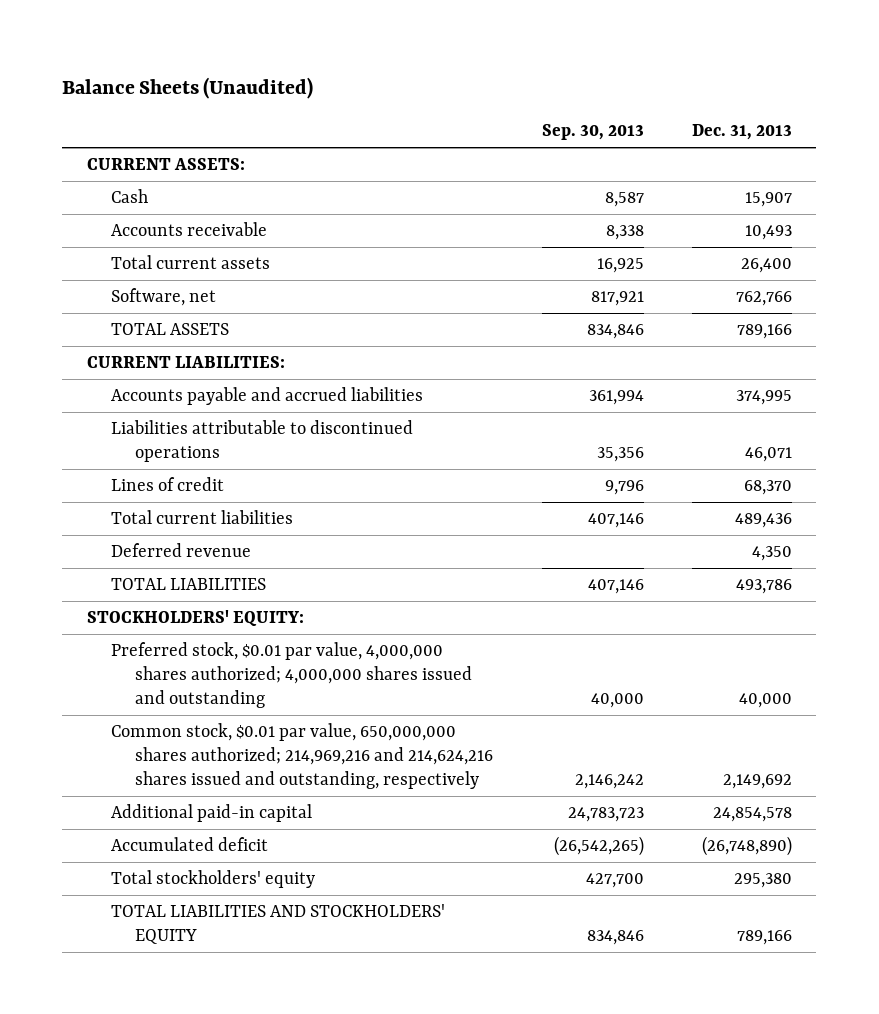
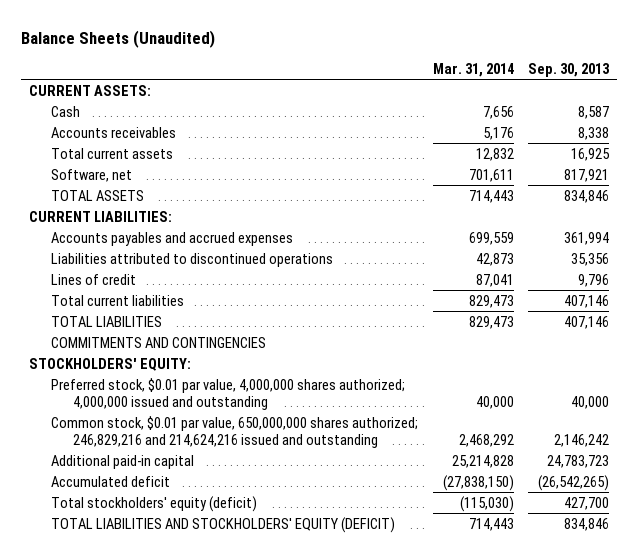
[692,124,793,141] Dec. 31, 2013 -> none
none -> [432,62,514,77] Mar. 31, 2014
[110,222,267,237] Accounts receivable -> [51,126,177,138] Accounts receivables
[110,387,423,406] Accounts payable and accrued liabilities -> [51,231,294,246] Accounts payables and accrued expenses
[110,420,413,463] Liabilities attributable to discontinued operations -> [51,252,334,267] Liabilities attributed to discontinued operations
[110,543,251,558] Deferred revenue -> none
none -> [51,336,267,348] COMMITMENTS AND CONTINGENCIES
[110,642,473,708] Preferred stock, $0.01 par value, 4,000,000 shares authorized; 4,000,000 shares issued and outstanding -> [51,377,406,410] Preferred stock, $0.01 par value, 4,000,000 shares authorized; 4,000,000 issued and outstanding
[110,723,494,789] Common stock, $0.01 par value, 650,000,000 shares authorized; 214,969,216 and 214,624,216 shares issued and outstanding, respectively -> [51,415,419,448] Common stock, $0.01 par value, 650,000,000 shares authorized; 246,829,216 and 214,624,216 issued and outstanding
[110,870,315,889] Total stockholders' equity -> [51,495,258,512] Total stockholders' equity (deficit)
[110,904,445,945] TOTAL LIABILITIES AND STOCKHOLDERS' EQUITY -> [51,516,396,533] TOTAL LIABILITIES AND STOCKHOLDERS' EQUITY (DEFICIT)

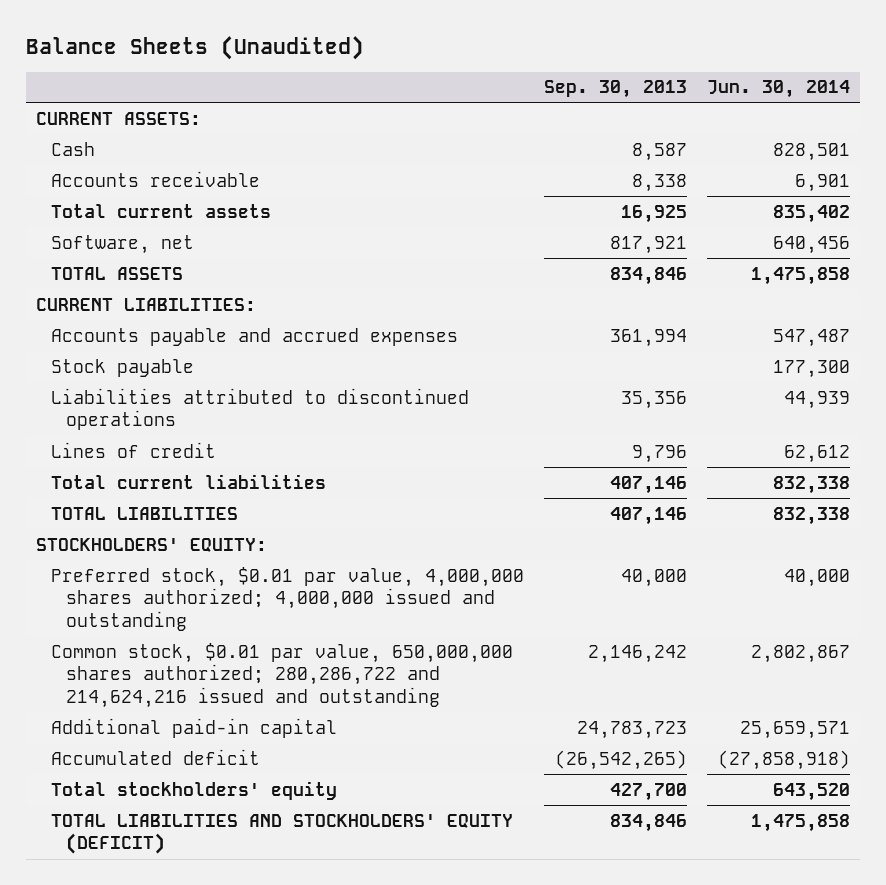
[432,62,514,77] Mar. 31, 2014 -> none
none -> [706,80,850,99] Jun. 30, 2014
[51,126,177,138] Accounts receivables -> [51,170,261,187] Accounts receivable
[51,231,294,246] Accounts payables and accrued expenses -> [51,327,459,346] Accounts payable and accrued expenses
none -> [51,358,195,377] Stock payable
[51,336,267,348] COMMITMENTS AND CONTINGENCIES -> none
[51,415,419,448] Common stock, $0.01 par value, 650,000,000 shares authorized; 246,829,216 and 214,624,216 issued and outstanding -> [51,642,514,709] Common stock, $0.01 par value, 650,000,000 shares authorized; 280,286,722 and 214,624,216 issued and outstanding
[51,495,258,512] Total stockholders' equity (deficit) -> [51,780,338,800] Total stockholders' equity

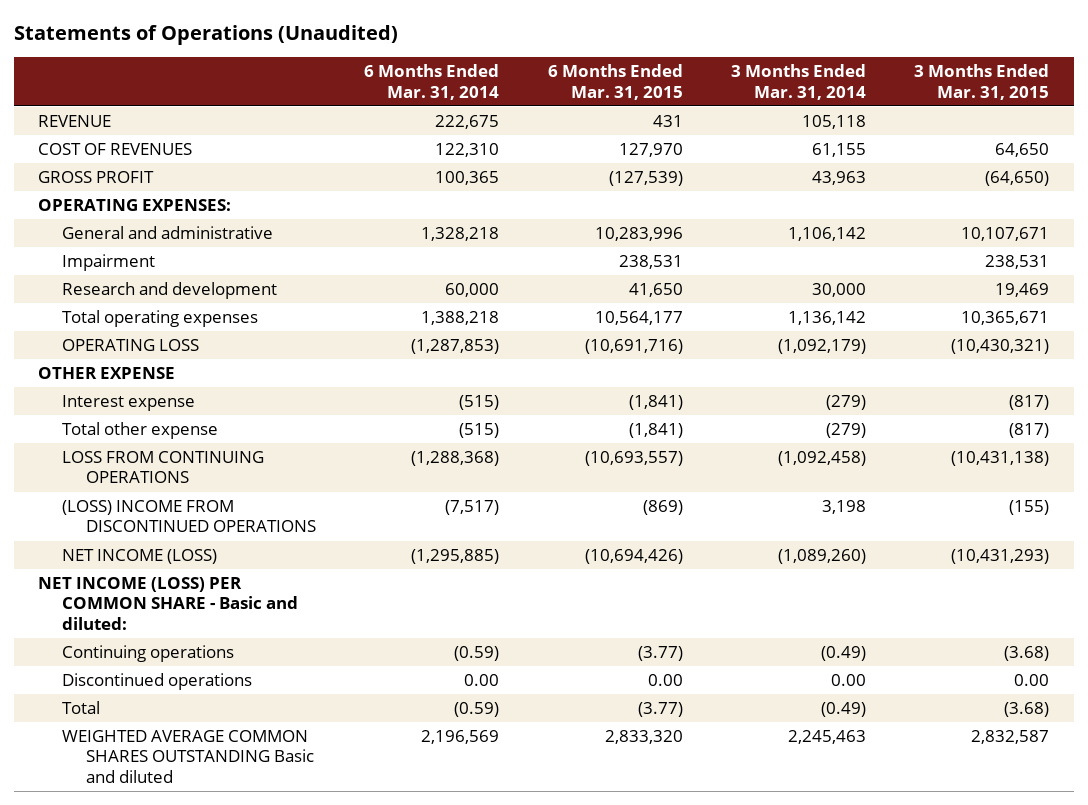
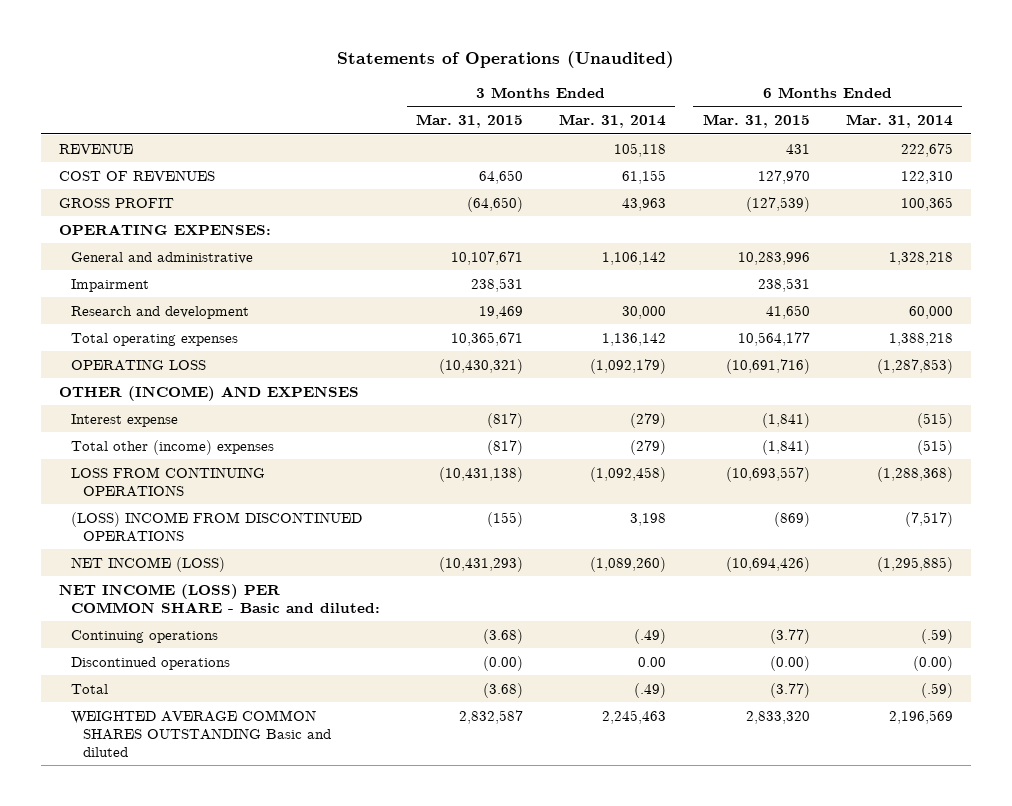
[38,367,176,380] OTHER EXPENSE -> [59,385,360,401] OTHER (INCOME) AND EXPENSES
[62,422,219,440] Total other expense -> [71,439,275,455] Total other (income) expenses
[454,646,500,662] (0.59) -> [920,628,953,644] (.59)
[821,646,867,662] (0.49) -> [634,628,667,644] (.49)
[464,674,500,687] 0.00 -> [912,655,953,671] (0.00)
[647,674,683,687] 0.00 -> [769,655,810,671] (0.00)
[1014,674,1050,687] 0.00 -> [483,655,524,671] (0.00)
[454,702,500,718] (0.59) -> [920,682,953,698] (.59)
[821,702,867,718] (0.49) -> [634,682,667,698] (.49)

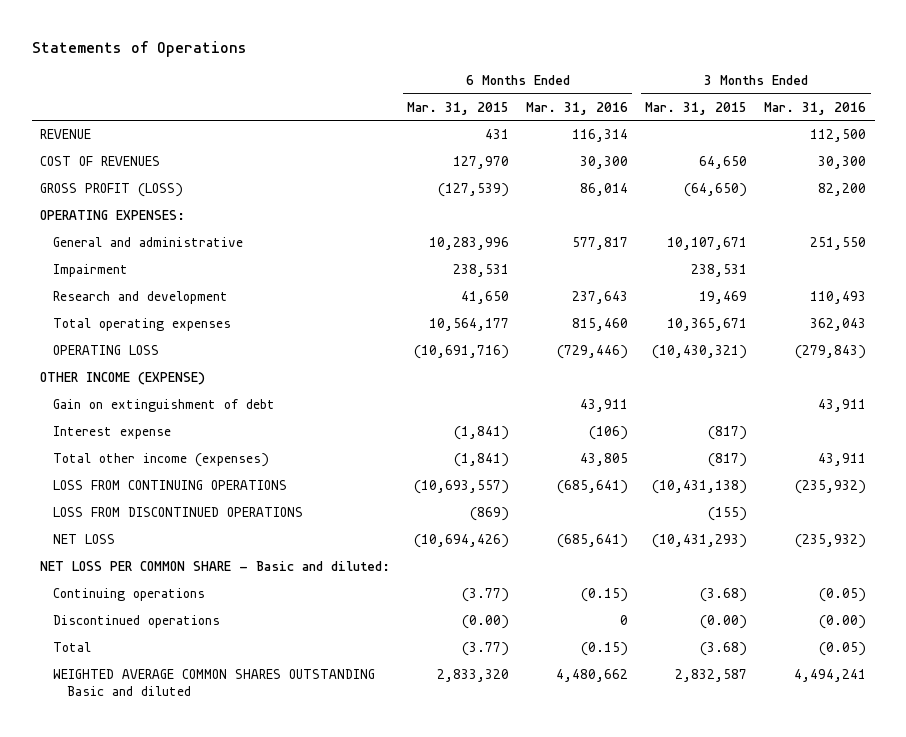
[337,51,675,69] Statements of Operations (Unaudited) -> [31,40,247,57] Statements of Operations
[559,114,667,129] Mar. 31, 2014 -> none
[845,114,953,129] Mar. 31, 2014 -> none
none -> [526,101,629,115] Mar. 31, 2016
none -> [764,101,867,115] Mar. 31, 2016
[59,197,175,208] GROSS PROFIT -> [40,183,184,198] GROSS PROFIT (LOSS)
[59,385,360,401] OTHER (INCOME) AND EXPENSES -> none
none -> [40,372,206,386] OTHER INCOME (EXPENSE)
none -> [53,399,276,413] Gain on extinguishment of debt
[71,439,275,455] Total other (income) expenses -> [53,453,270,468] Total other income (expenses)
[71,511,363,542] (LOSS) INCOME FROM DISCONTINUED OPERATIONS -> [53,507,304,518] LOSS FROM DISCONTINUED OPERATIONS
[71,556,226,572] NET INCOME (LOSS) -> [53,534,116,545] NET LOSS
[59,583,381,613] NET INCOME (LOSS) PER COMMON SHARE - Basic and diluted: -> [40,561,391,572] NET LOSS PER COMMON SHARE - Basic and diluted:

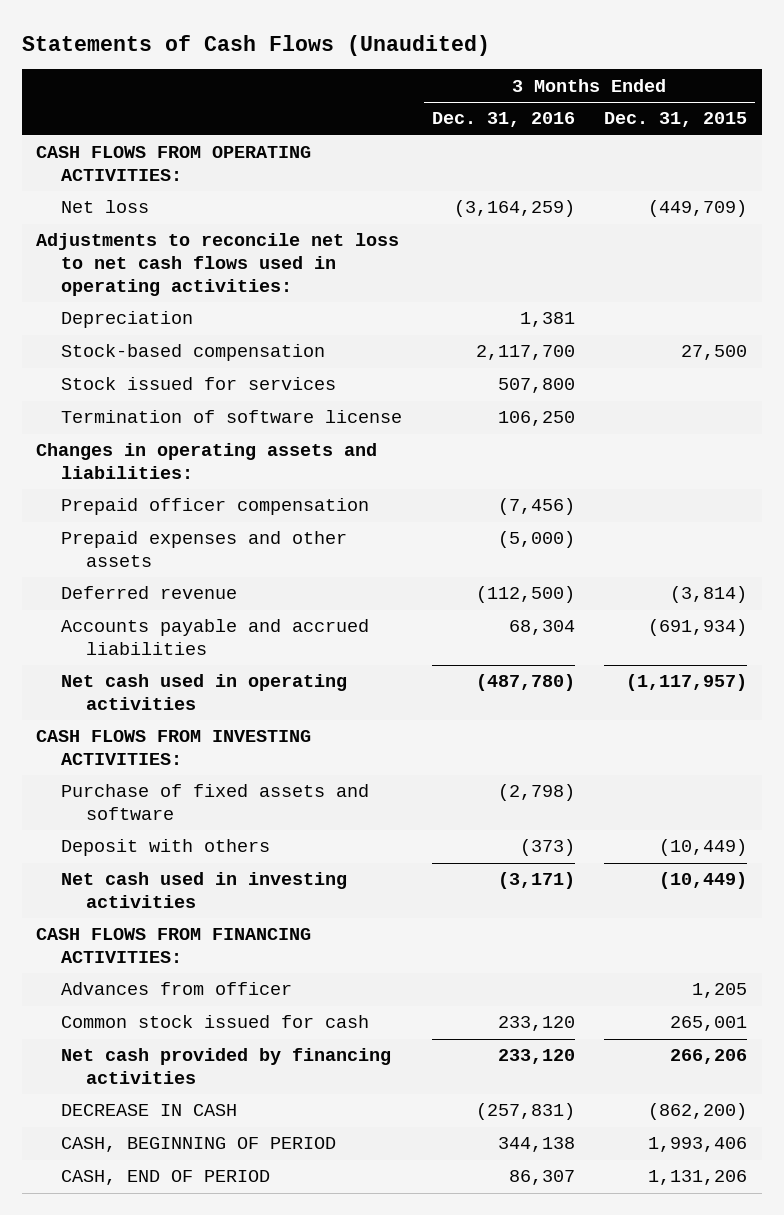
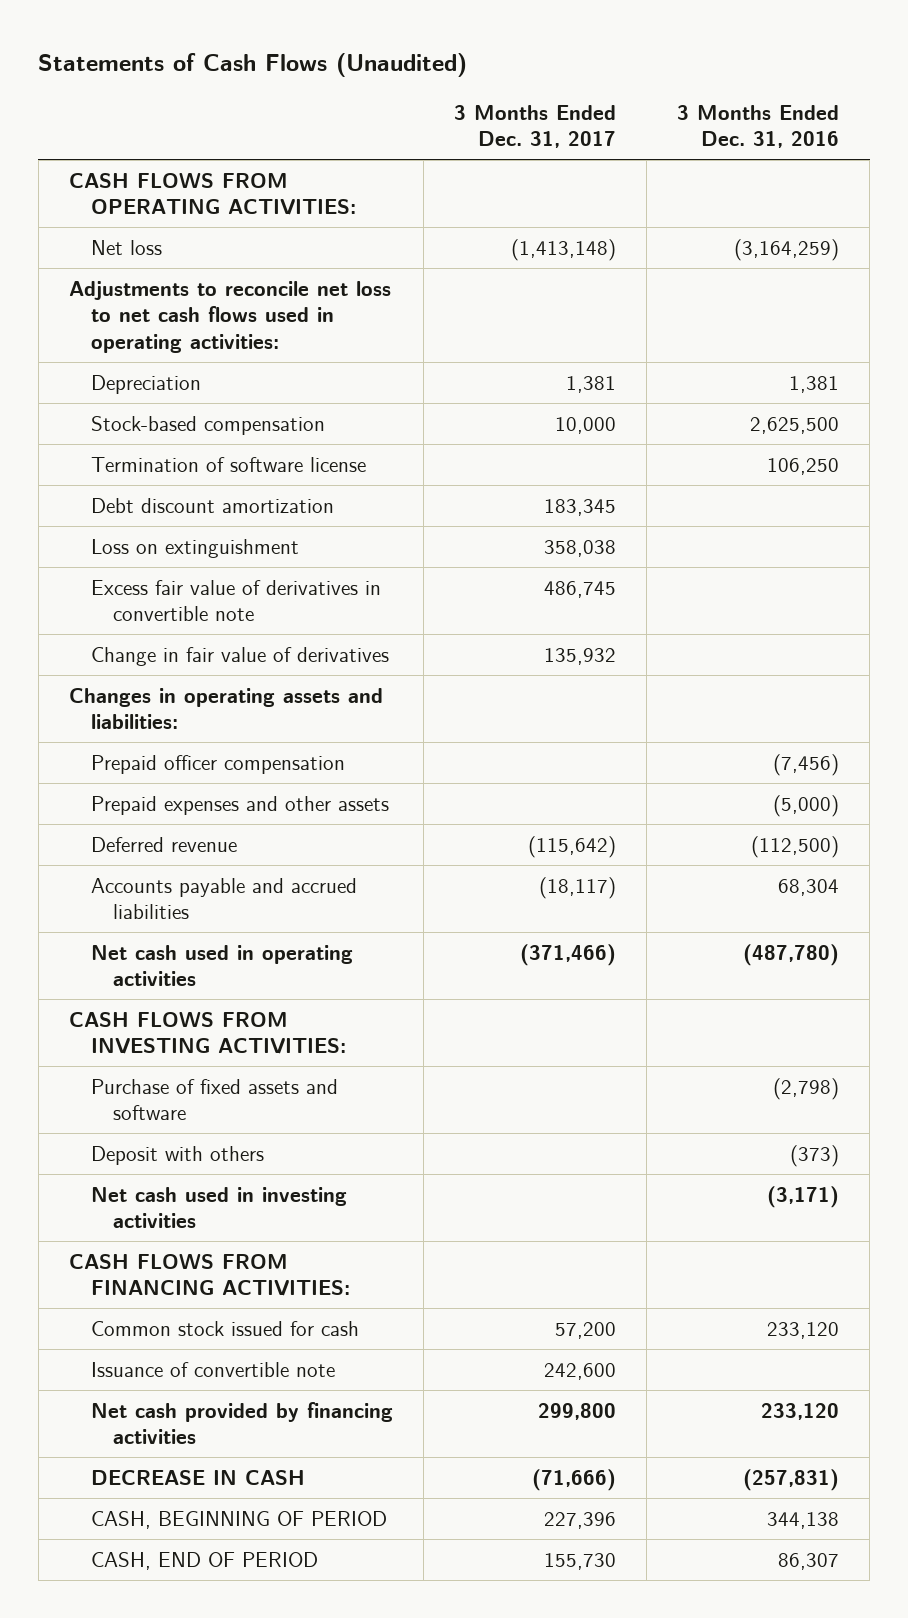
[604,112,748,128] Dec. 31, 2015 -> none
none -> [454,104,617,149] 3 Months Ended Dec. 31, 2017
[61,377,337,391] Stock issued for services -> none
[475,345,575,361] 2,117,700 -> [750,416,840,434] 2,625,500
none -> [91,497,335,513] Debt discount amortization
none -> [91,538,300,558] Loss on extinguishment
none -> [91,579,382,622] Excess fair value of derivatives in convertible note
none -> [91,646,390,666] Change in fair value of derivatives
[61,982,293,996] Advances from officer -> none
none -> [91,1361,336,1377] Issuance of convertible note

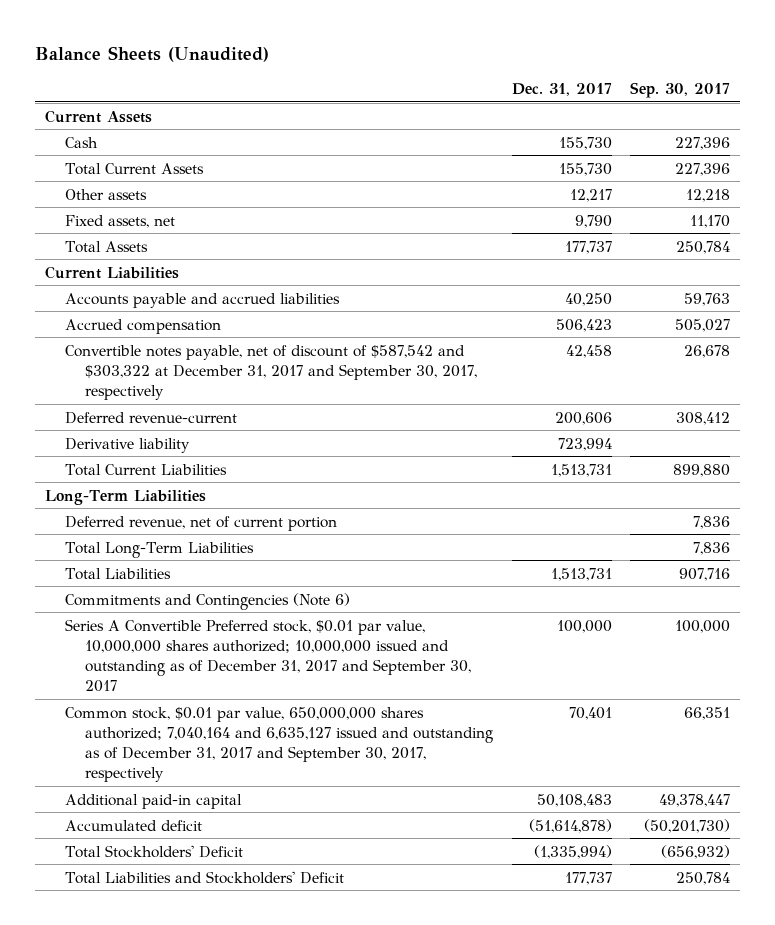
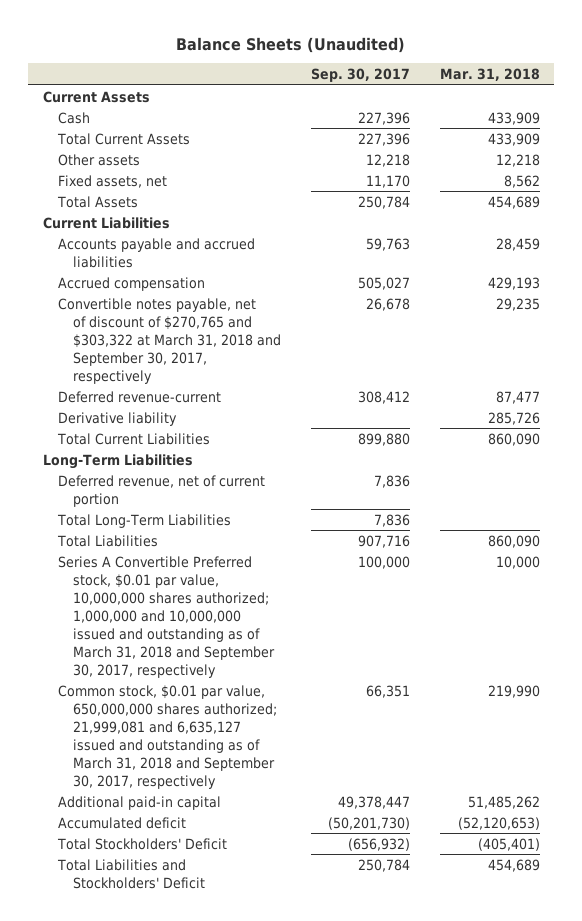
[511,83,612,97] Dec. 31, 2017 -> none
none -> [439,68,540,82] Mar. 31, 2018
[64,344,478,400] Convertible notes payable, net of discount of $587,542 and $303,322 at December 31, 2017 and September 30, 2017, respectively -> [58,297,282,384] Convertible notes payable, net of discount of $270,765 and $303,322 at March 31, 2018 and September 30, 2017, respectively
[64,592,350,610] Commitments and Contingencies (Note 6) -> none
[64,618,472,693] Series A Convertible Preferred stock, $0.01 par value, 10,000,000 shares authorized; 10,000,000 issued and outstanding as of December 31, 2017 and September 30, 2017 -> [58,555,276,678] Series A Convertible Preferred stock, $0.01 par value, 10,000,000 shares authorized; 1,000,000 and 10,000,000 issued and outstanding as of March 31, 2018 and September 30, 2017, respectively
[64,706,494,783] Common stock, $0.01 par value, 650,000,000 shares authorized; 7,040,164 and 6,635,127 issued and outstanding as of December 31, 2017 and September 30, 2017, respectively -> [58,684,278,789] Common stock, $0.01 par value, 650,000,000 shares authorized; 21,999,081 and 6,635,127 issued and outstanding as of March 31, 2018 and September 30, 2017, respectively

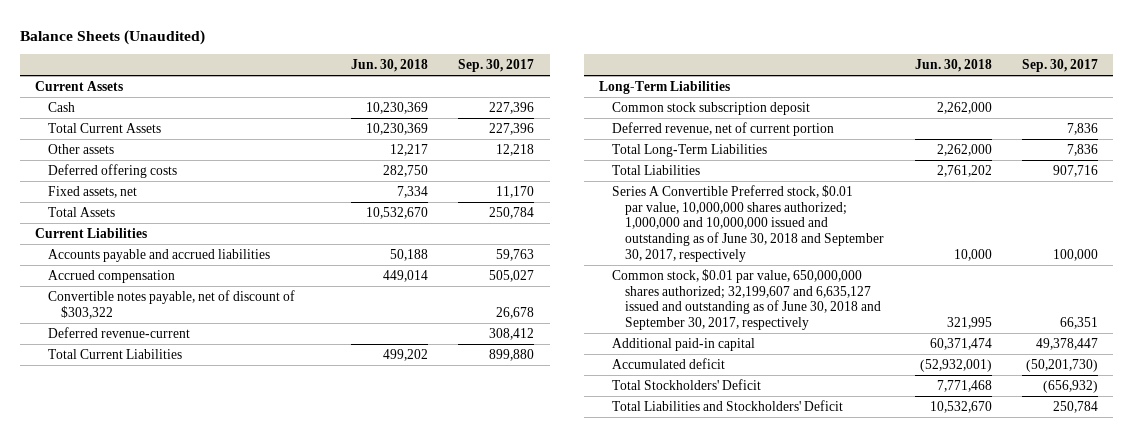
[439,68,540,82] Mar. 31, 2018 -> none
none -> [350,59,428,73] Jun. 30, 2018
none -> [47,163,177,178] Deferred offering costs
[58,297,282,384] Convertible notes payable, net of discount of $270,765 and $303,322 at March 31, 2018 and September 30, 2017, respectively -> [47,289,295,319] Convertible notes payable, net of discount of $303,322
[58,411,178,426] Derivative liability -> none
none -> [611,101,810,115] Common stock subscription deposit
[58,555,276,678] Series A Convertible Preferred stock, $0.01 par value, 10,000,000 shares authorized; 1,000,000 and 10,000,000 issued and outstanding as of March 31, 2018 and September 30, 2017, respectively -> [611,184,884,262] Series A Convertible Preferred stock, $0.01 par value, 10,000,000 shares authorized; 1,000,000 and 10,000,000 issued and outstanding as of June 30, 2018 and September 30, 2017, respectively
[58,684,278,789] Common stock, $0.01 par value, 650,000,000 shares authorized; 21,999,081 and 6,635,127 issued and outstanding as of March 31, 2018 and September 30, 2017, respectively -> [611,268,881,331] Common stock, $0.01 par value, 650,000,000 shares authorized; 32,199,607 and 6,635,127 issued and outstanding as of June 30, 2018 and September 30, 2017, respectively

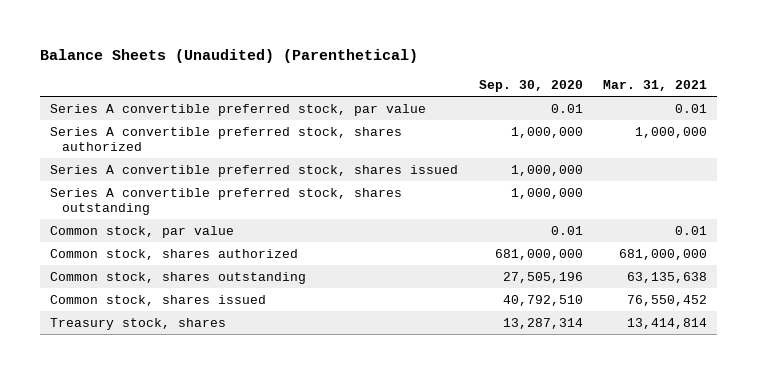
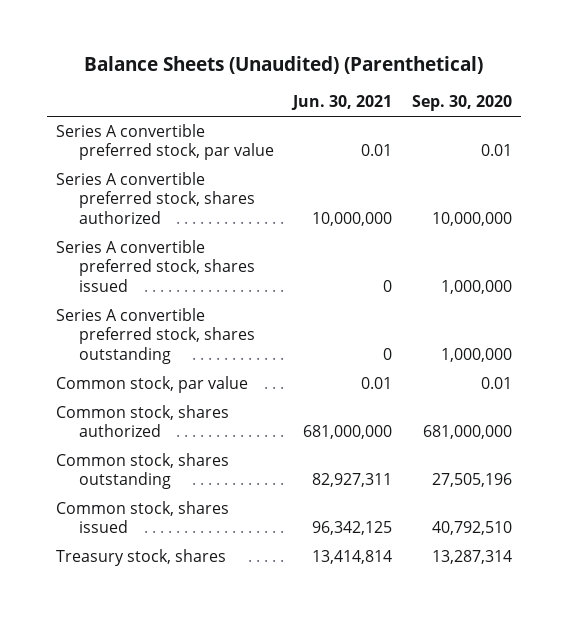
[602,80,707,92] Mar. 31, 2021 -> none
none -> [291,95,393,111] Jun. 30, 2021
[510,126,583,138] 1,000,000 -> [431,211,512,226] 10,000,000

